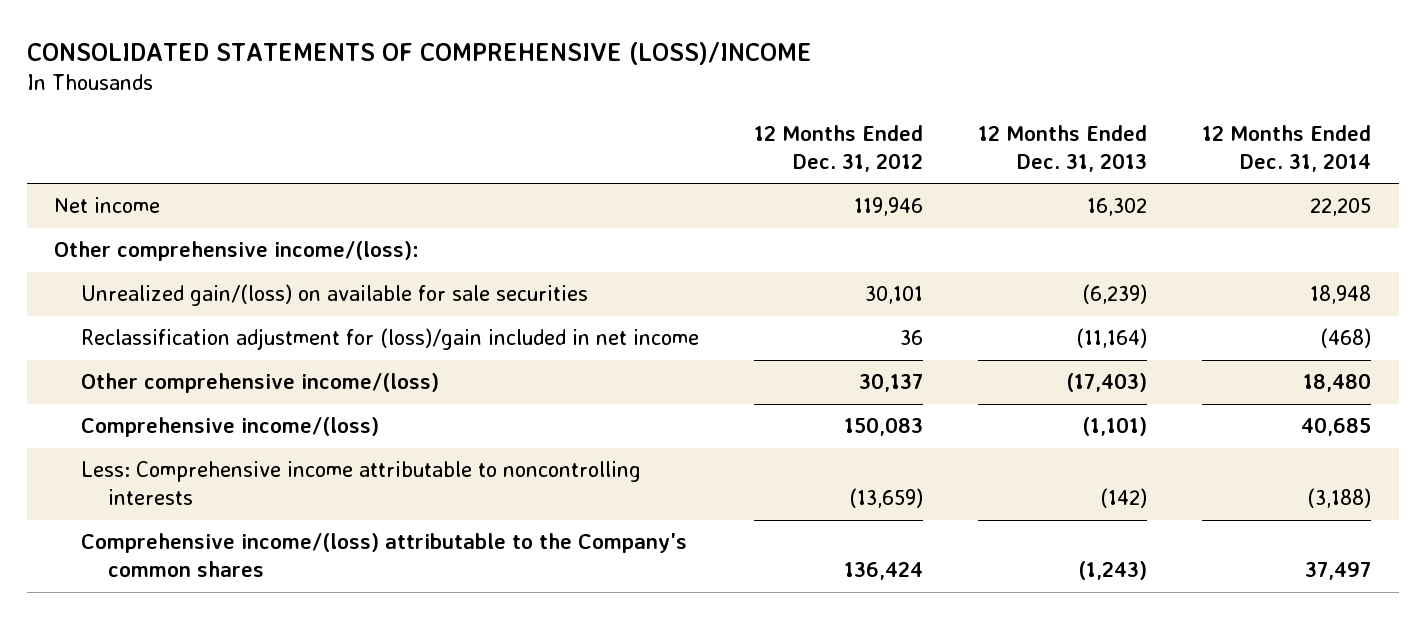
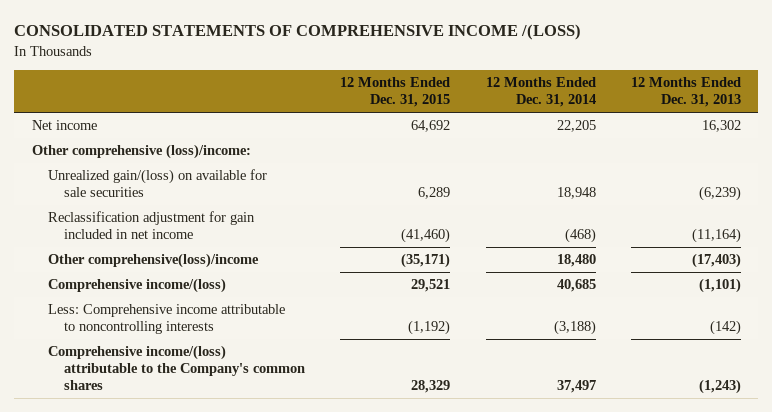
[26,41,812,65] CONSOLIDATED STATEMENTS OF COMPREHENSIVE (LOSS)/INCOME -> [13,24,581,41] CONSOLIDATED STATEMENTS OF COMPREHENSIVE INCOME /(LOSS)
[754,125,924,172] 12 Months Ended Dec. 31, 2012 -> none
none -> [340,77,451,108] 12 Months Ended Dec. 31, 2015
[54,241,420,262] Other comprehensive income/(loss): -> [31,144,251,160] Other comprehensive (loss)/income:
[81,328,700,351] Reclassification adjustment for (loss)/gain included in net income -> [47,211,255,240] Reclassification adjustment for gain included in net income
[81,373,440,394] Other comprehensive income/(loss) -> [47,253,259,269] Other comprehensive(loss)/income

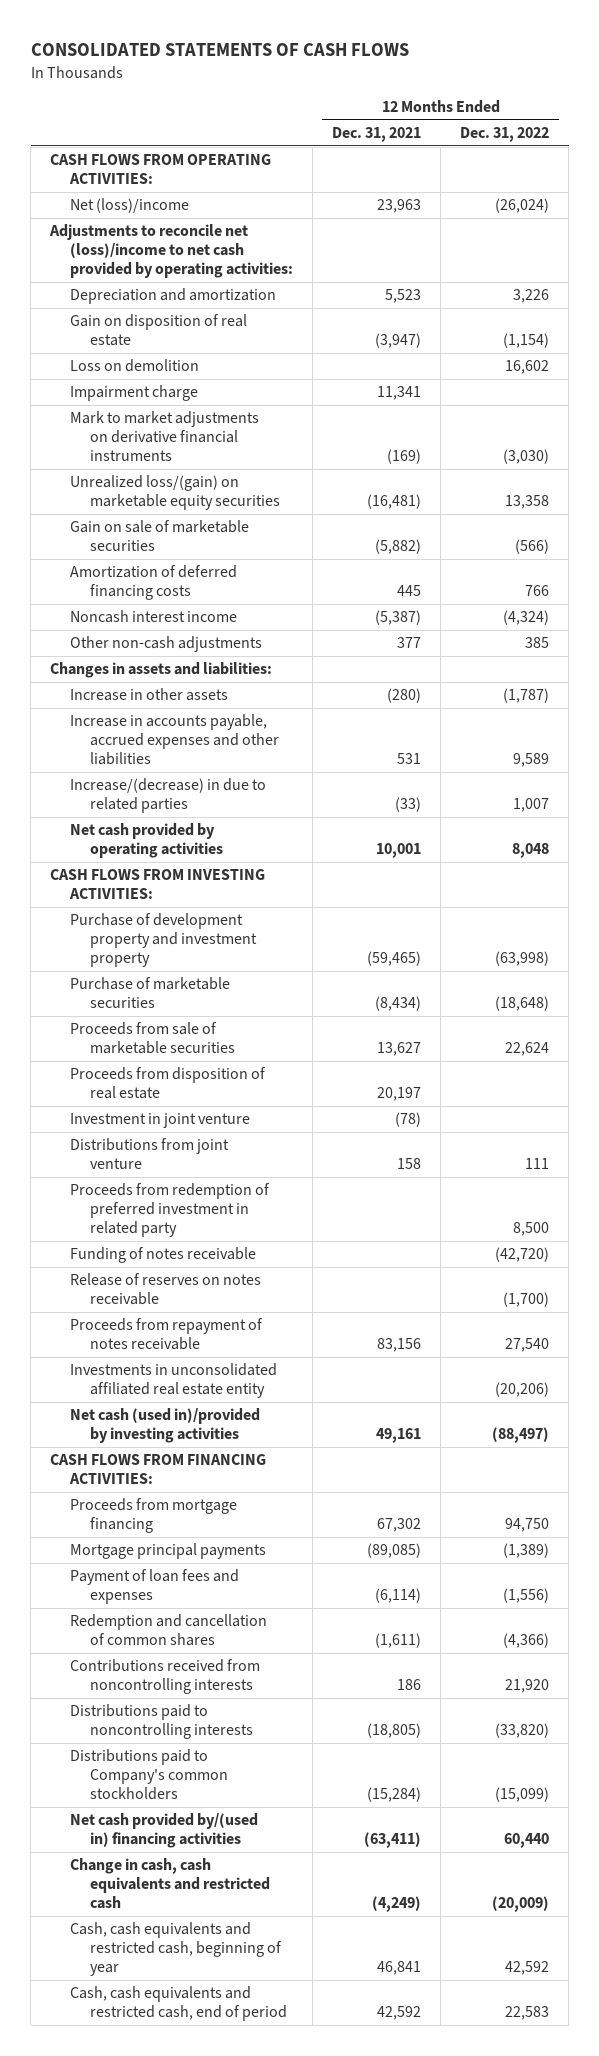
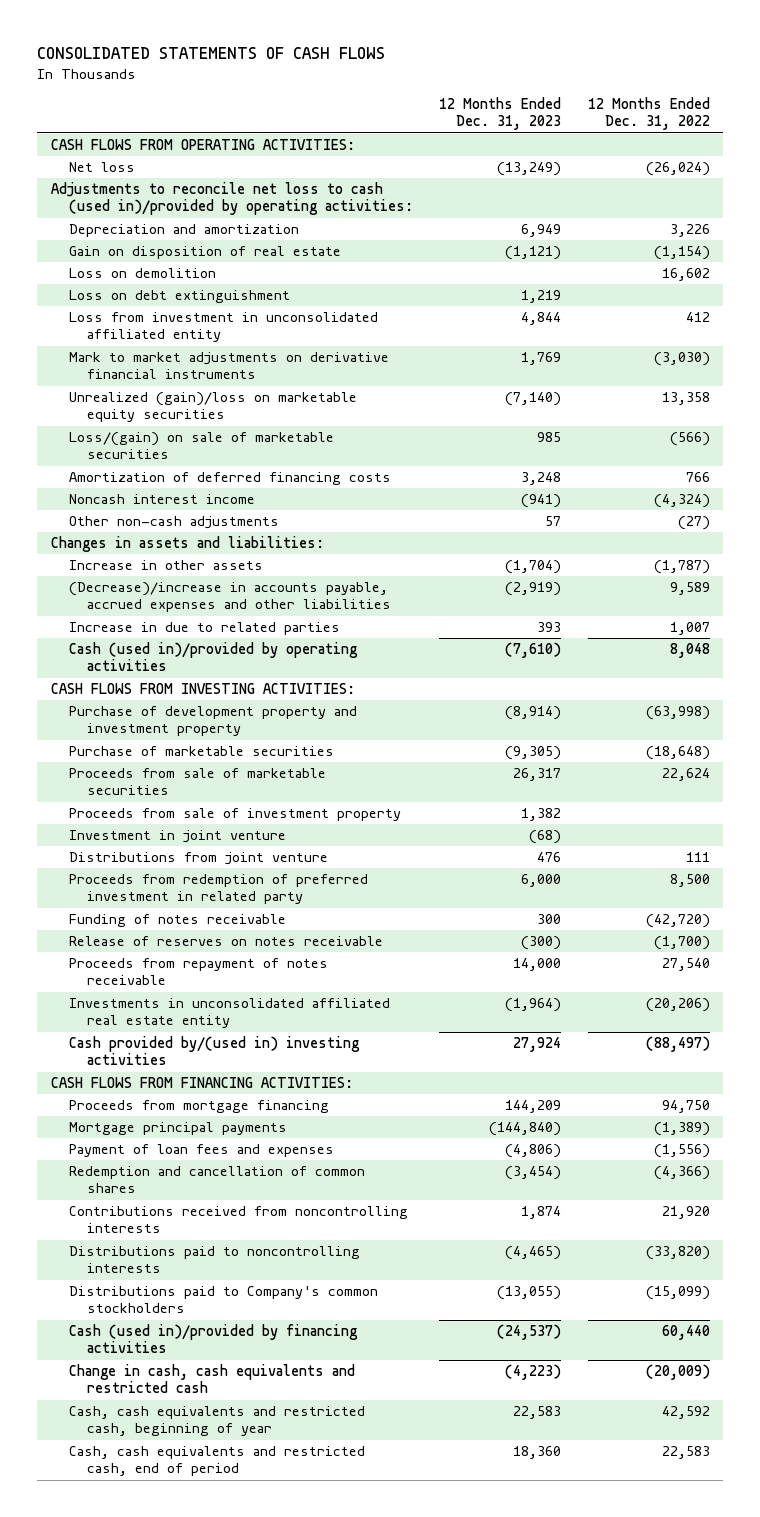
[332,127,422,143] Dec. 31, 2021 -> none
none -> [439,97,562,131] 12 Months Ended Dec. 31, 2023
[70,198,190,214] Net (loss)/income -> [68,162,135,173] Net loss
[49,224,294,279] Adjustments to reconcile net (loss)/income to net cash provided by operating activities: -> [50,182,413,216] Adjustments to reconcile net loss to cash (used in)/provided by operating activities:
[70,385,199,402] Impairment charge -> none
none -> [68,290,290,304] Loss on debt extinguishment
none -> [68,312,378,343] Loss from investment in unconsolidated affiliated entity
[70,475,281,511] Unrealized loss/(gain) on marketable equity securities -> [68,392,357,423] Unrealized (gain)/loss on marketable equity securities
[70,520,250,552] Gain on sale of marketable securities -> [68,432,334,460] Loss/(gain) on sale of marketable securities
[525,637,550,649] 385 -> [677,516,710,531] (27)
[70,714,280,766] Increase in accounts payable, accrued expenses and other liabilities -> [68,582,391,613] (Decrease)/increase in accounts payable, accrued expenses and other liabilities
[70,778,267,814] Increase/(decrease) in due to related parties -> [68,622,340,636] Increase in due to related parties
[70,823,224,859] Net cash provided by operating activities -> [68,642,358,672] Cash (used in)/provided by operating activities
[70,1067,267,1100] Proceeds from disposition of real estate -> none
none -> [68,808,401,822] Proceeds from sale of investment property
[70,1408,261,1444] Net cash (used in)/provided by investing activities -> [68,1036,360,1066] Cash provided by/(used in) investing activities
[70,1813,259,1849] Net cash provided by/(used in) financing activities -> [68,1324,358,1354] Cash (used in)/provided by financing activities

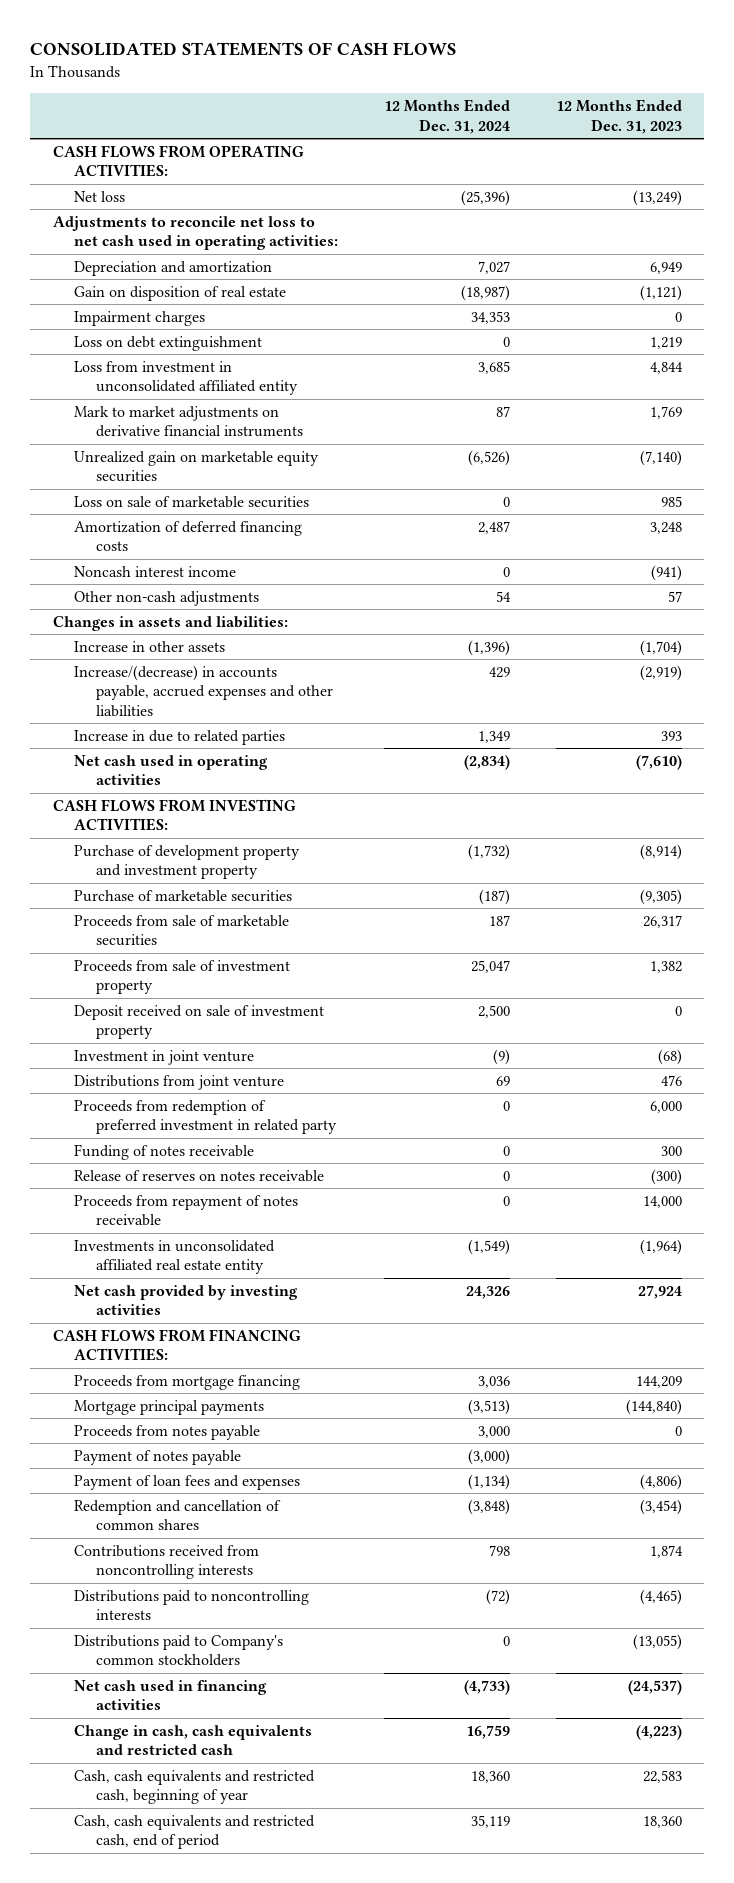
[587,97,710,131] 12 Months Ended Dec. 31, 2022 -> none
none -> [383,99,510,134] 12 Months Ended Dec. 31, 2024
[50,182,413,216] Adjustments to reconcile net loss to cash (used in)/provided by operating activities: -> [52,215,339,251] Adjustments to reconcile net loss to net cash used in operating activities:
[68,268,216,279] Loss on demolition -> none
none -> [74,310,206,326] Impairment charges
[68,392,357,423] Unrealized (gain)/loss on marketable equity securities -> [74,450,320,483] Unrealized gain on marketable equity securities
[68,432,334,460] Loss/(gain) on sale of marketable securities -> [74,495,310,508] Loss on sale of marketable securities
[68,582,391,613] (Decrease)/increase in accounts payable, accrued expenses and other liabilities -> [74,664,333,718] Increase/(decrease) in accounts payable, accrued expenses and other liabilities
[68,642,358,672] Cash (used in)/provided by operating activities -> [74,754,269,786] Net cash used in operating activities
none -> [74,1004,325,1040] Deposit received on sale of investment property
[68,1036,360,1066] Cash provided by/(used in) investing activities -> [74,1284,299,1316] Net cash provided by investing activities
none -> [74,1424,261,1440] Proceeds from notes payable
none -> [74,1449,242,1465] Payment of notes payable
[68,1324,358,1354] Cash (used in)/provided by financing activities -> [74,1679,268,1711] Net cash used in financing activities

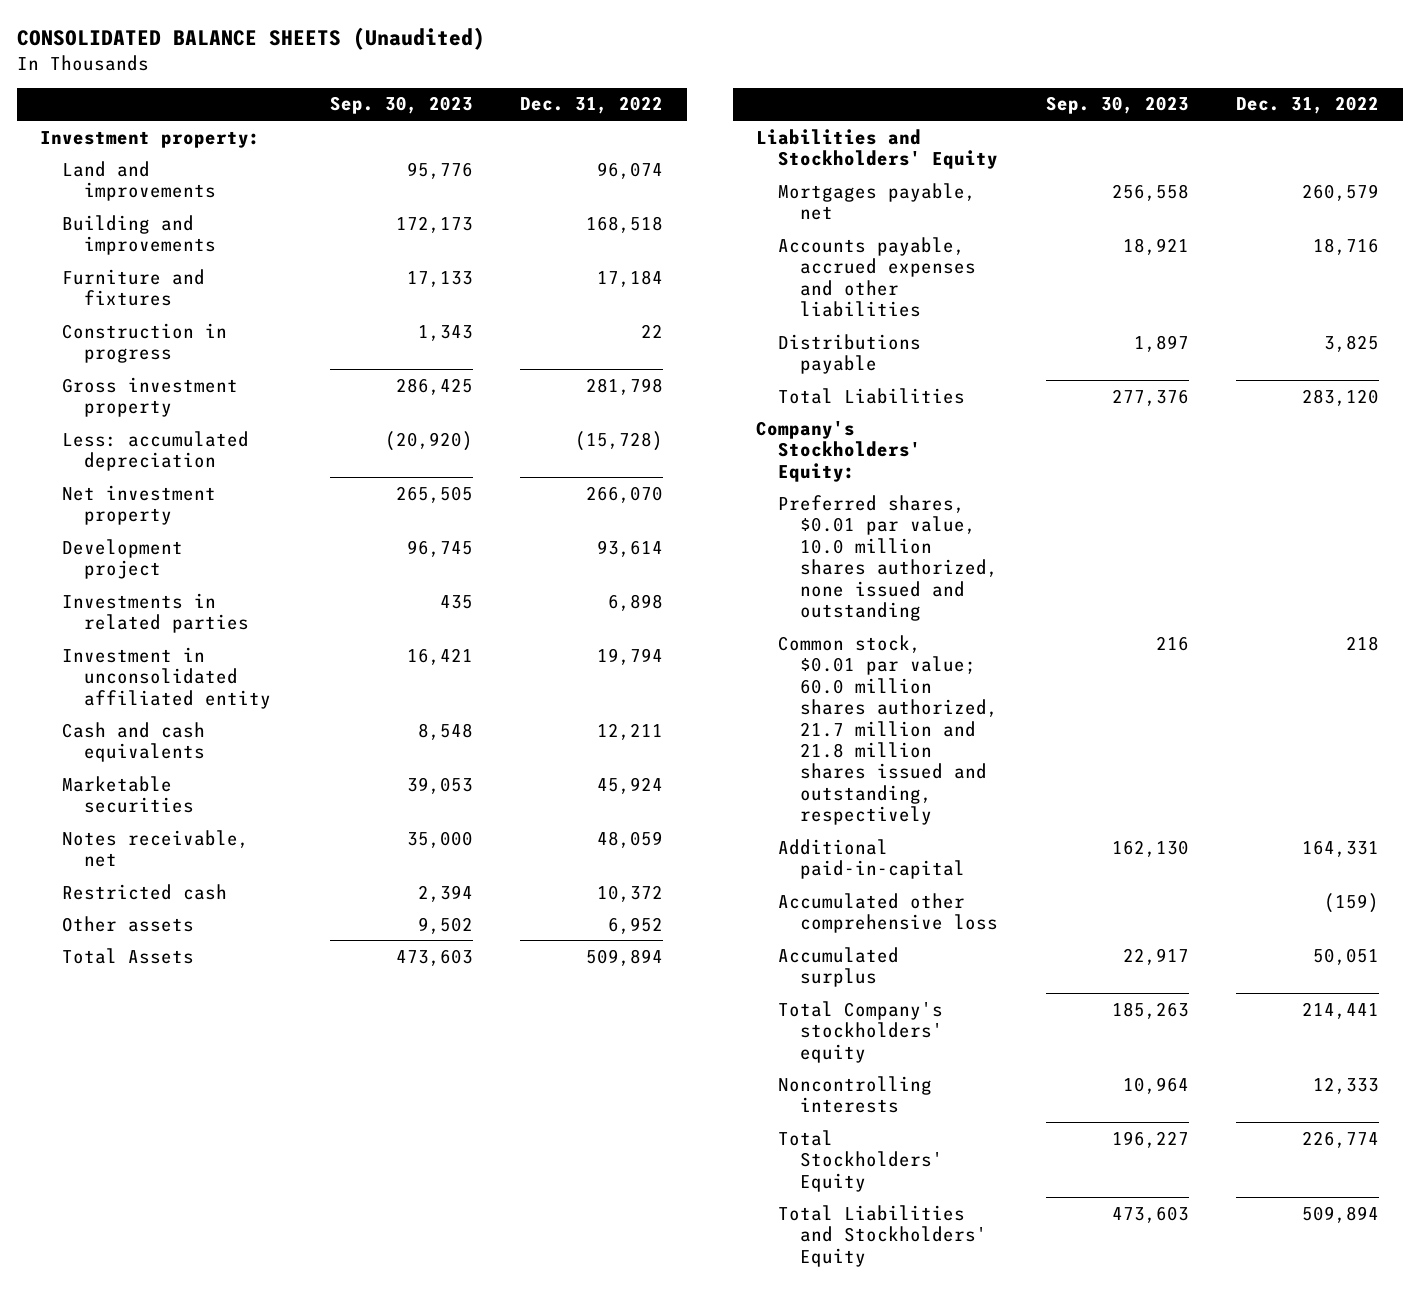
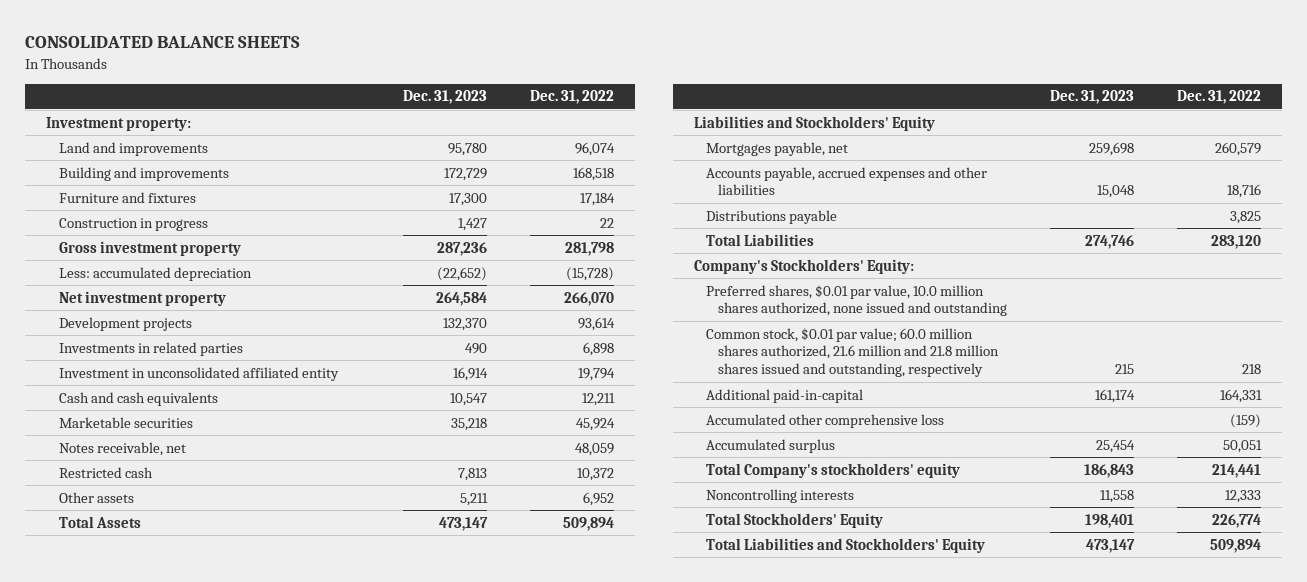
[16,26,485,50] CONSOLIDATED BALANCE SHEETS (Unaudited) -> [25,36,301,49] CONSOLIDATED BALANCE SHEETS
[329,96,473,115] Sep. 30, 2023 -> none
none -> [402,90,487,105] Dec. 31, 2023
[62,538,184,580] Development project -> [58,316,192,331] Development projects
[778,634,998,826] Common stock, $0.01 par value; 60.0 million shares authorized, 21.7 million and 21.8 million shares issued and outstanding, respectively -> [706,327,1000,378] Common stock, $0.01 par value; 60.0 million shares authorized, 21.6 million and 21.8 million shares issued and outstanding, respectively

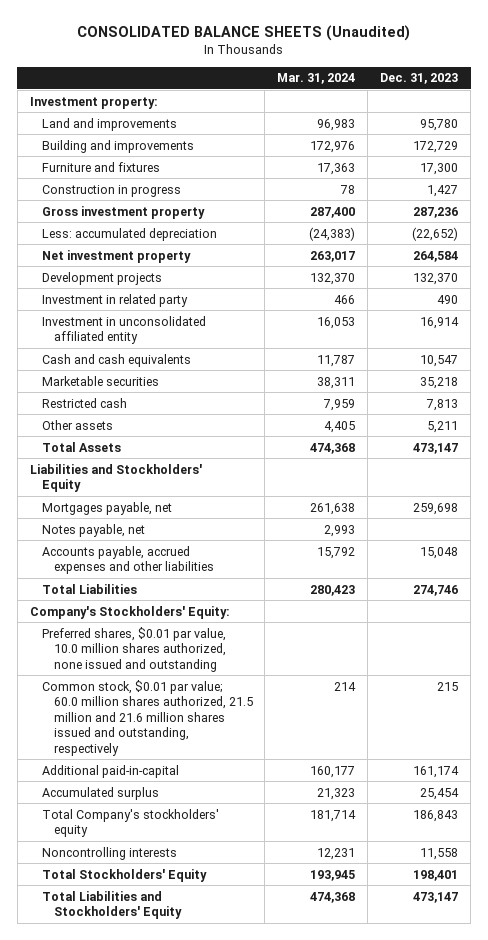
[25,36,301,49] CONSOLIDATED BALANCE SHEETS -> [76,24,410,41] CONSOLIDATED BALANCE SHEETS (Unaudited)
[529,90,614,105] Dec. 31, 2022 -> none
none -> [277,73,356,85] Mar. 31, 2024
[58,341,243,356] Investments in related parties -> [41,293,188,307] Investment in related party
[58,441,186,456] Notes receivable, net -> none
none -> [41,523,145,537] Notes payable, net
[706,209,838,224] Distributions payable -> none
[706,327,1000,378] Common stock, $0.01 par value; 60.0 million shares authorized, 21.6 million and 21.8 million shares issued and outstanding, respectively -> [41,679,253,756] Common stock, $0.01 par value; 60.0 million shares authorized, 21.5 million and 21.6 million shares issued and outstanding, respectively
[706,413,945,428] Accumulated other comprehensive loss -> none

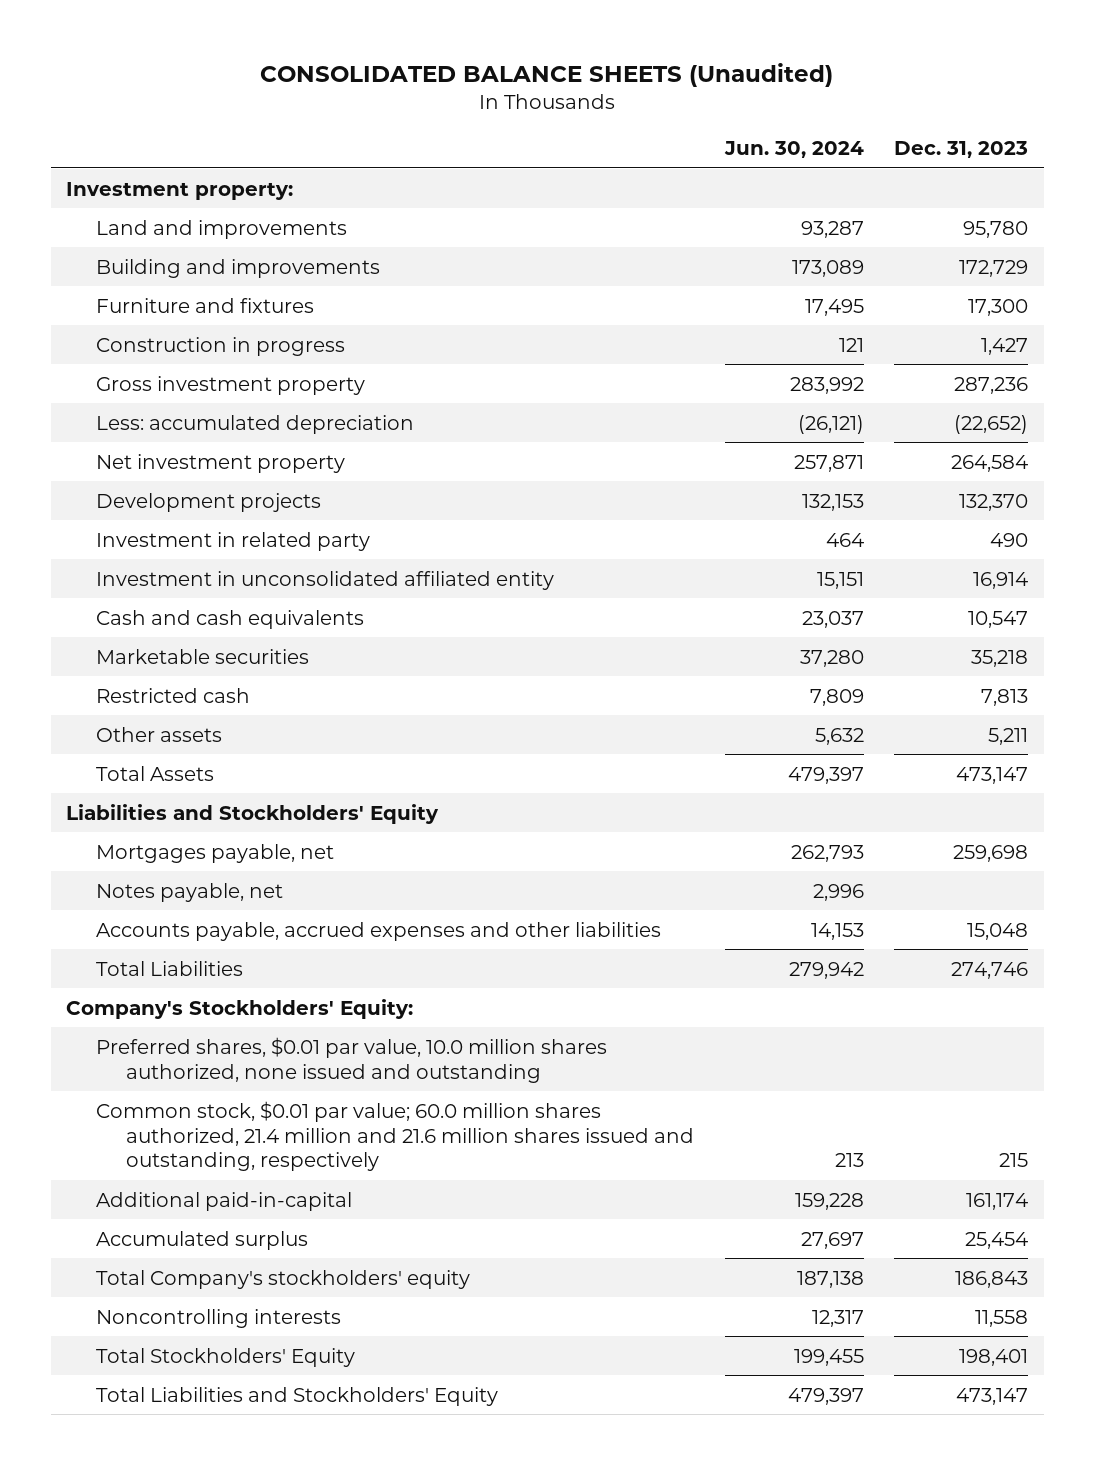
[277,73,356,85] Mar. 31, 2024 -> none
none -> [723,141,864,159] Jun. 30, 2024
[41,679,253,756] Common stock, $0.01 par value; 60.0 million shares authorized, 21.5 million and 21.6 million shares issued and outstanding, respectively -> [95,1100,694,1172] Common stock, $0.01 par value; 60.0 million shares authorized, 21.4 million and 21.6 million shares issued and outstanding, respectively

